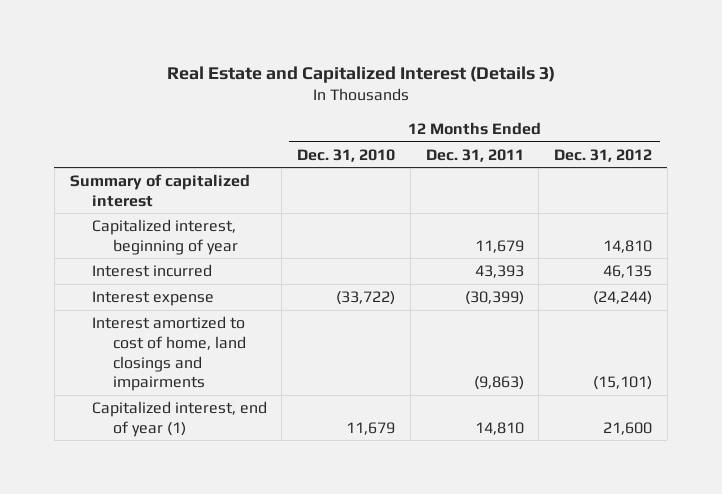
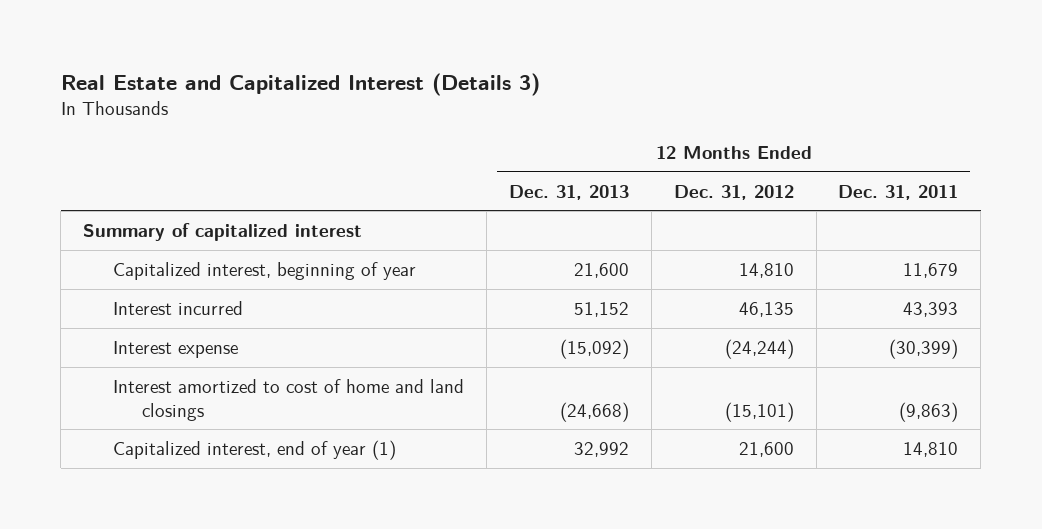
[297,148,396,162] Dec. 31, 2010 -> none
none -> [508,184,629,200] Dec. 31, 2013
[91,315,247,392] Interest amortized to cost of home, land closings and impairments -> [112,378,464,421] Interest amortized to cost of home and land closings

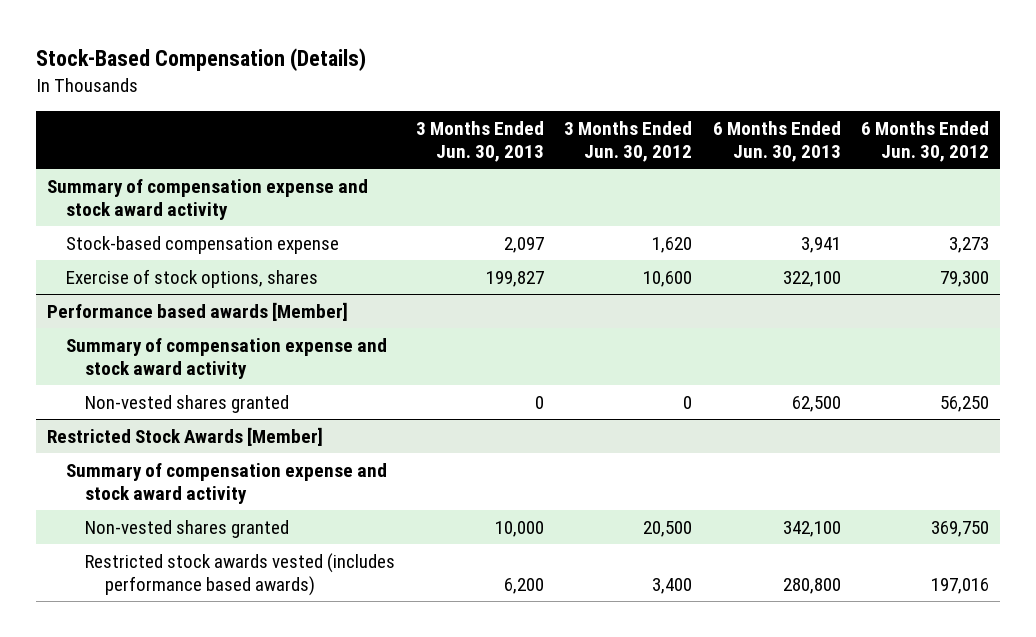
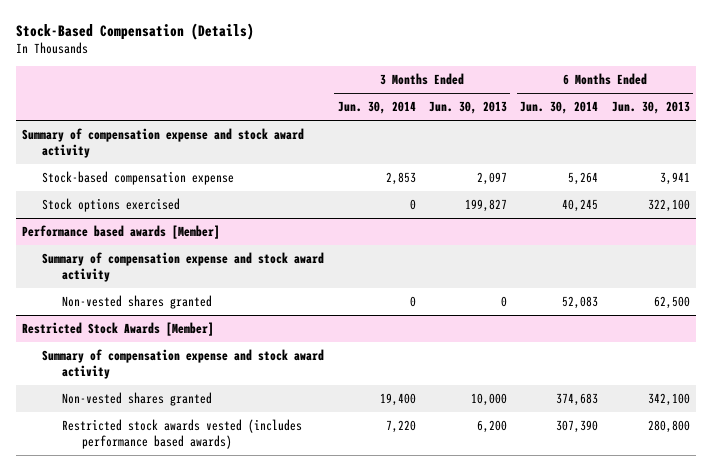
[564,120,693,162] 3 Months Ended Jun. 30, 2012 -> none
[861,120,990,162] 6 Months Ended Jun. 30, 2012 -> none
none -> [337,101,416,115] Jun. 30, 2014
none -> [520,101,599,115] Jun. 30, 2014
[65,268,318,288] Exercise of stock options, shares -> [42,197,181,212] Stock options exercised

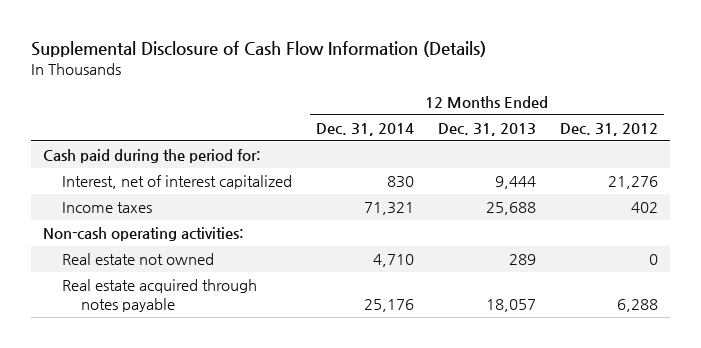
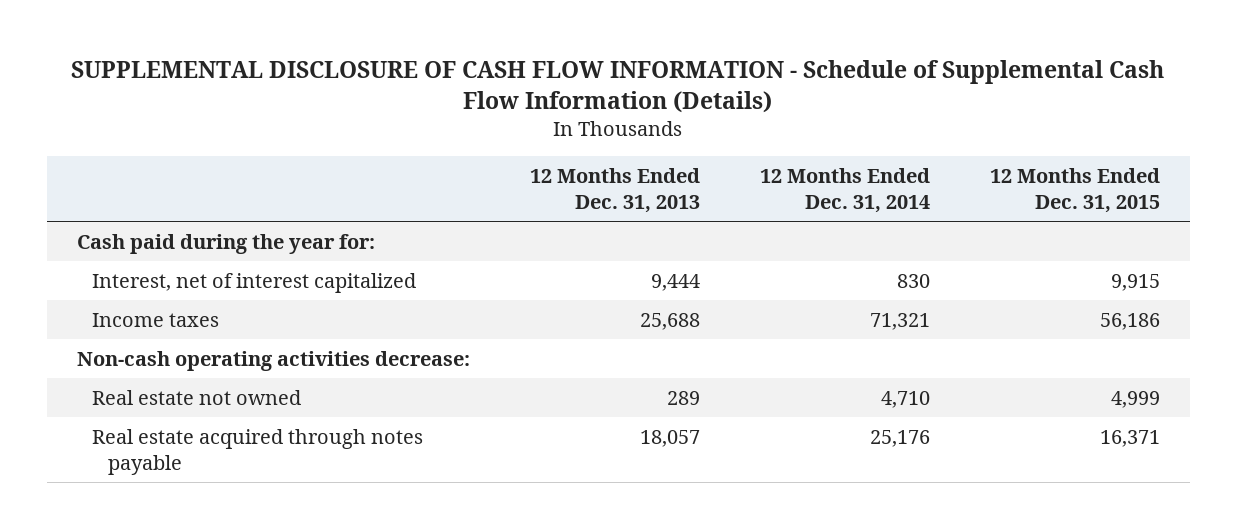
[31,40,487,57] Supplemental Disclosure of Cash Flow Information (Details) -> [71,59,1165,114] SUPPLEMENTAL DISCLOSURE OF CASH FLOW INFORMATION - Schedule of Supplemental Cash Flow Information (Details)
[559,122,658,136] Dec. 31, 2012 -> none
none -> [989,168,1160,213] 12 Months Ended Dec. 31, 2015
[42,149,261,164] Cash paid during the period for: -> [76,233,375,254] Cash paid during the year for:
[42,227,244,242] Non-cash operating activities: -> [76,350,470,371] Non-cash operating activities decrease:

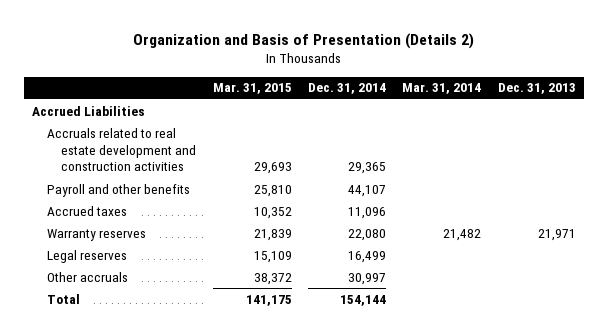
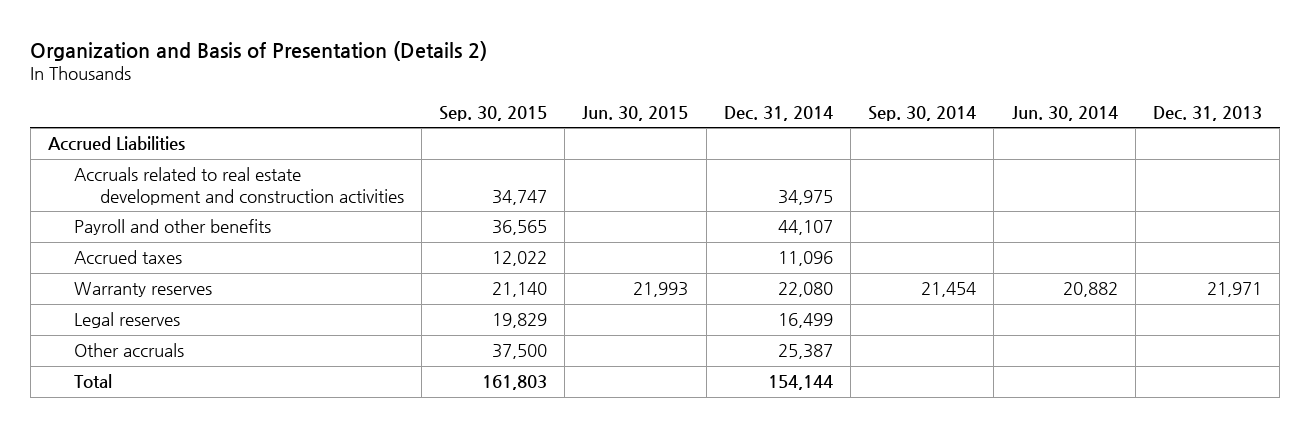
[212,83,292,95] Mar. 31, 2015 -> none
[402,83,482,95] Mar. 31, 2014 -> none
none -> [438,105,547,121] Sep. 30, 2015
none -> [582,105,689,121] Jun. 30, 2015
none -> [868,105,977,121] Sep. 30, 2014
none -> [1011,105,1118,121] Jun. 30, 2014
[347,162,386,175] 29,365 -> [777,189,833,205] 34,975
[347,272,386,285] 30,997 -> [777,344,833,360] 25,387

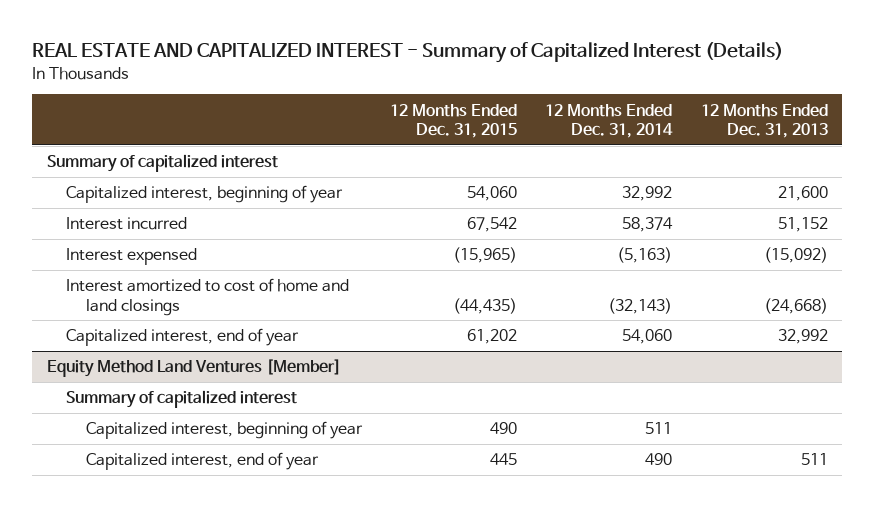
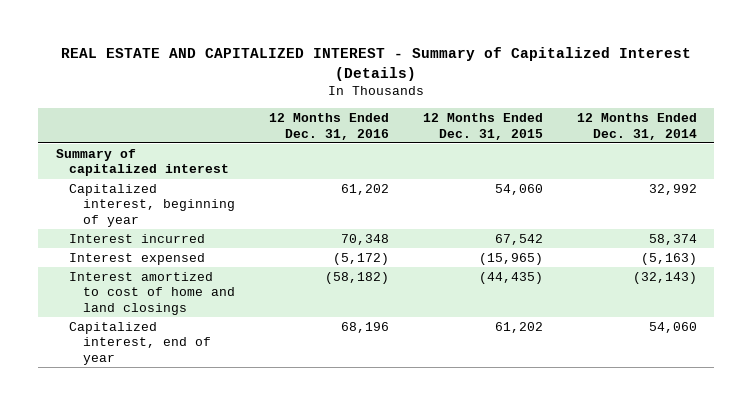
[700,103,828,139] 12 Months Ended Dec. 31, 2013 -> none
none -> [268,112,389,140] 12 Months Ended Dec. 31, 2016
[46,359,341,378] Equity Method Land Ventures [Member] -> none
[66,390,298,409] Summary of capitalized interest -> none
[85,421,363,440] Capitalized interest, beginning of year -> none
[85,452,319,471] Capitalized interest, end of year -> none

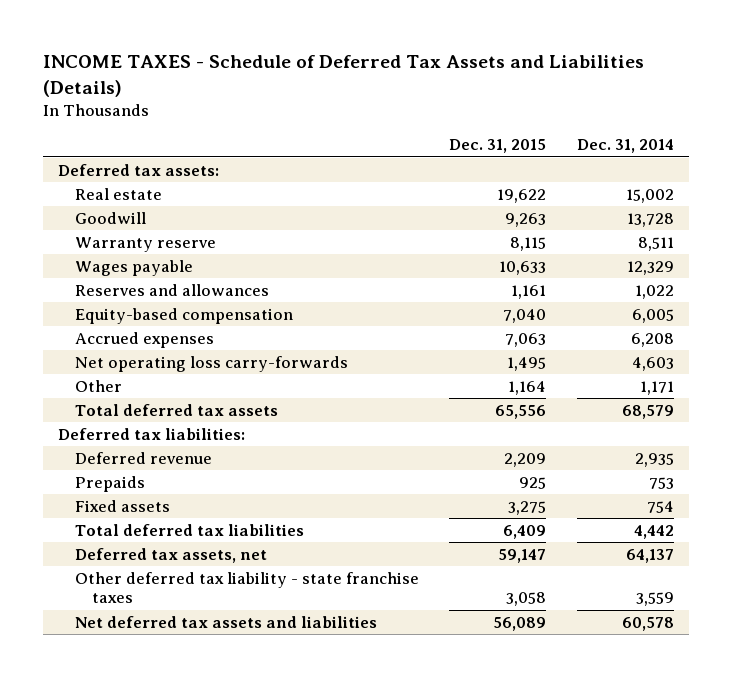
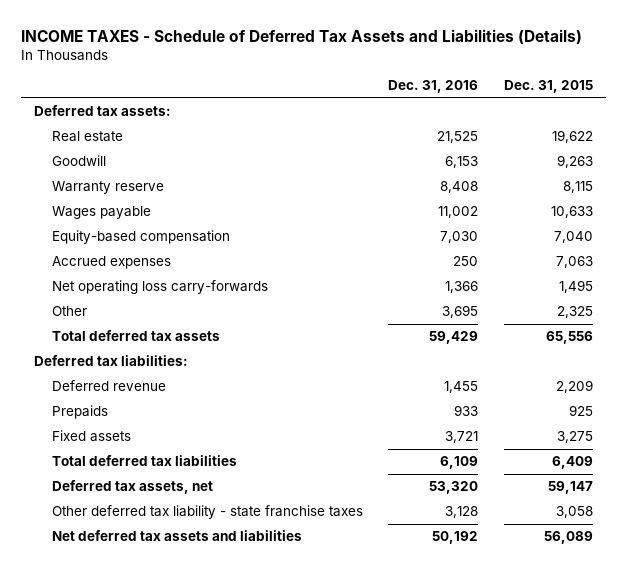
[576,139,674,154] Dec. 31, 2014 -> none
none -> [388,80,479,94] Dec. 31, 2016
[74,283,269,296] Reserves and allowances -> none
[508,380,547,395] 1,164 -> [556,306,593,319] 2,325

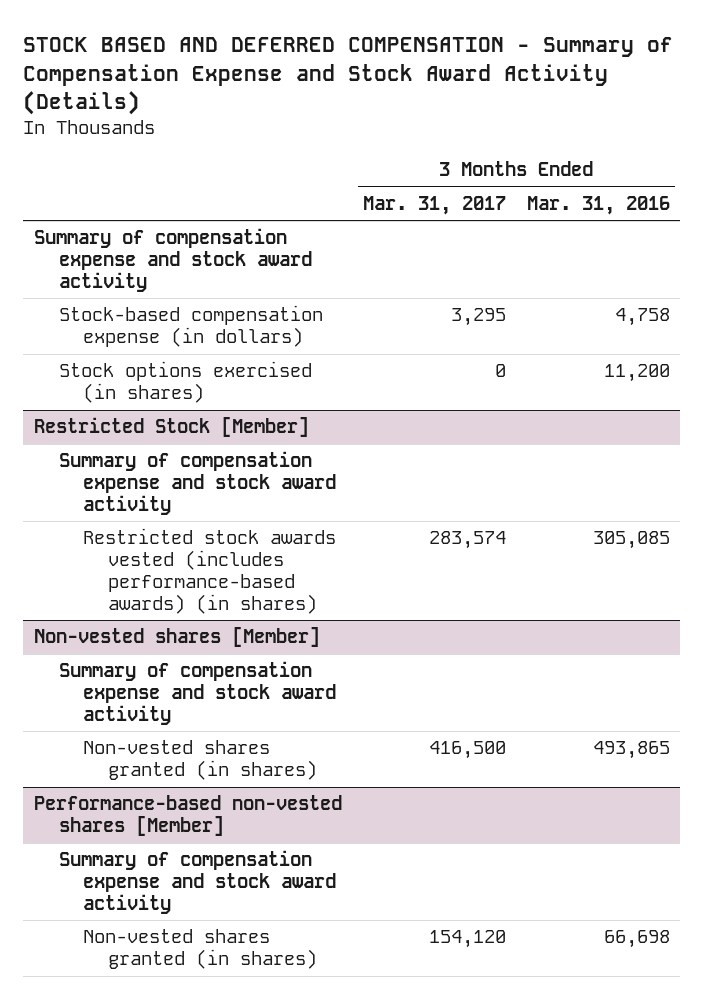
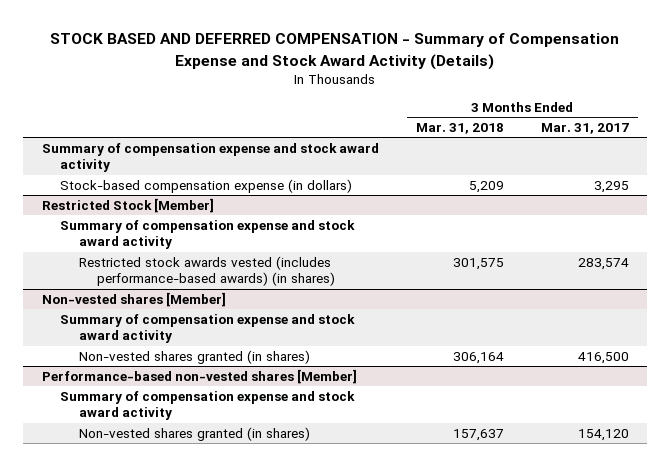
[526,195,670,215] Mar. 31, 2016 -> none
none -> [415,123,504,135] Mar. 31, 2018
[58,361,312,404] Stock options exercised (in shares) -> none

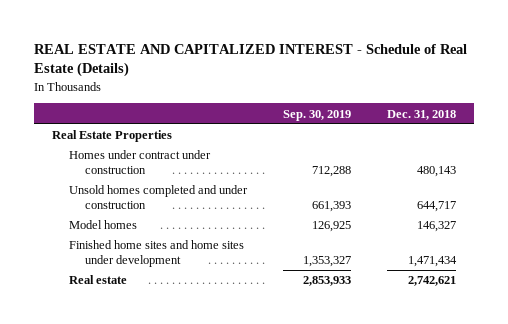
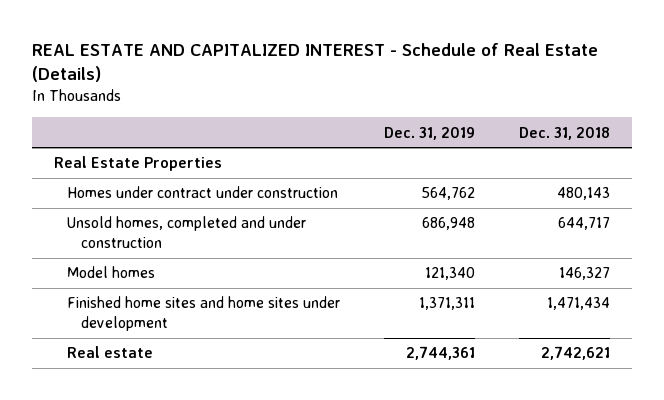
[282,109,351,121] Sep. 30, 2019 -> none
none -> [384,126,476,140] Dec. 31, 2019
[68,185,248,209] Unsold homes completed and under construction -> [67,216,307,249] Unsold homes, completed and under construction

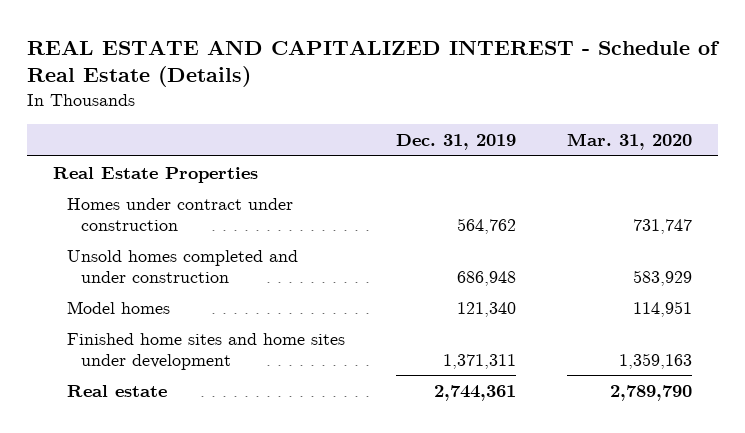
[519,126,611,140] Dec. 31, 2018 -> none
none -> [567,132,693,150] Mar. 31, 2020
[67,216,307,249] Unsold homes, completed and under construction -> [66,249,298,283] Unsold homes completed and under construction

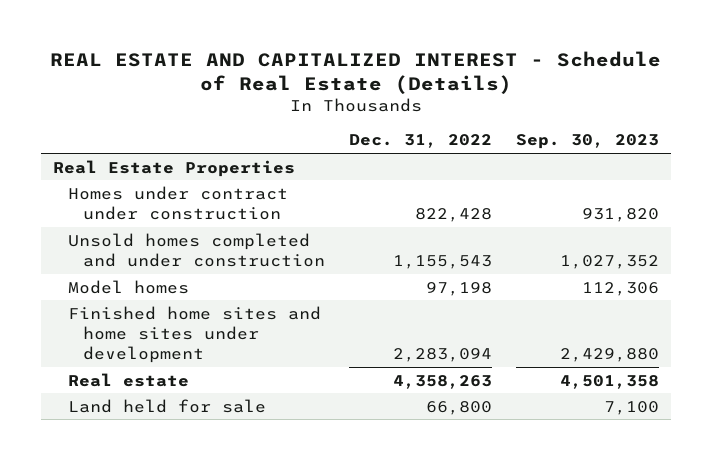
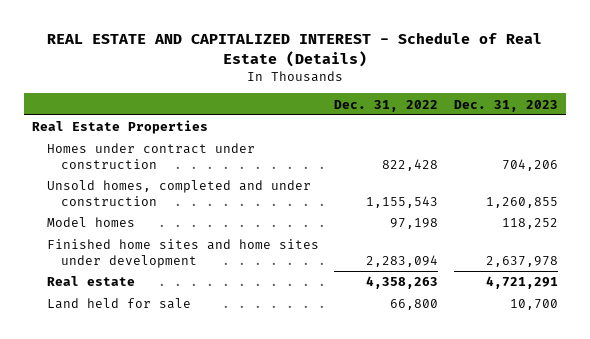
[516,134,660,150] Sep. 30, 2023 -> none
none -> [454,99,559,112] Dec. 31, 2023
[68,232,326,268] Unsold homes completed and under construction -> [46,180,311,206] Unsold homes, completed and under construction

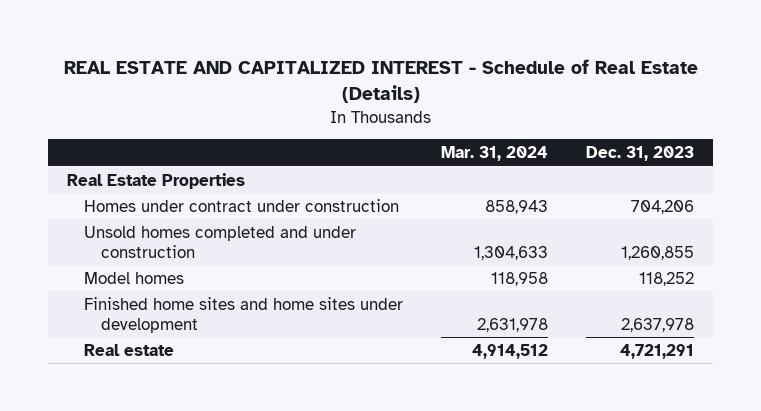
[334,99,439,112] Dec. 31, 2022 -> none
none -> [441,146,549,162] Mar. 31, 2024
[46,180,311,206] Unsold homes, completed and under construction -> [84,225,357,258] Unsold homes completed and under construction
[46,298,191,310] Land held for sale -> none

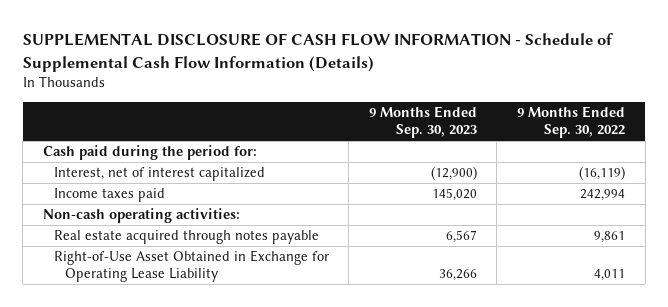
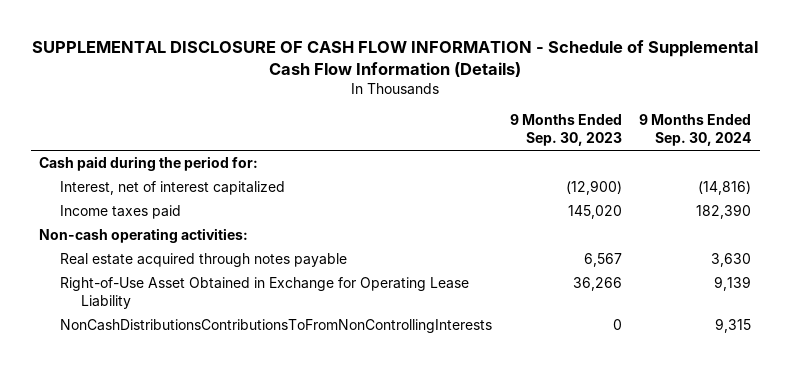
[517,106,626,139] 9 Months Ended Sep. 30, 2022 -> none
none -> [638,114,751,147] 9 Months Ended Sep. 30, 2024
none -> [60,319,493,334] NonCashDistributionsContributionsToFromNonControllingInterests

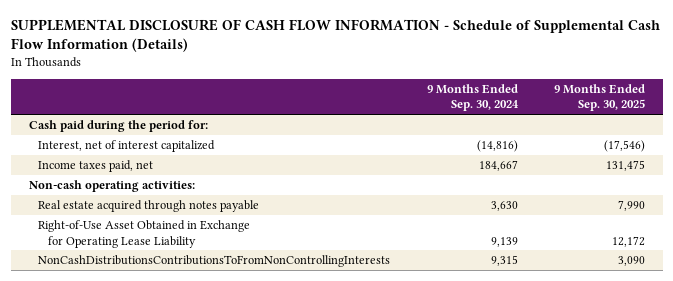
[509,114,622,147] 9 Months Ended Sep. 30, 2023 -> none
none -> [553,83,645,112] 9 Months Ended Sep. 30, 2025
[60,205,182,220] Income taxes paid -> [38,160,154,173] Income taxes paid, net
[695,204,751,220] 182,390 -> [478,160,518,172] 184,667

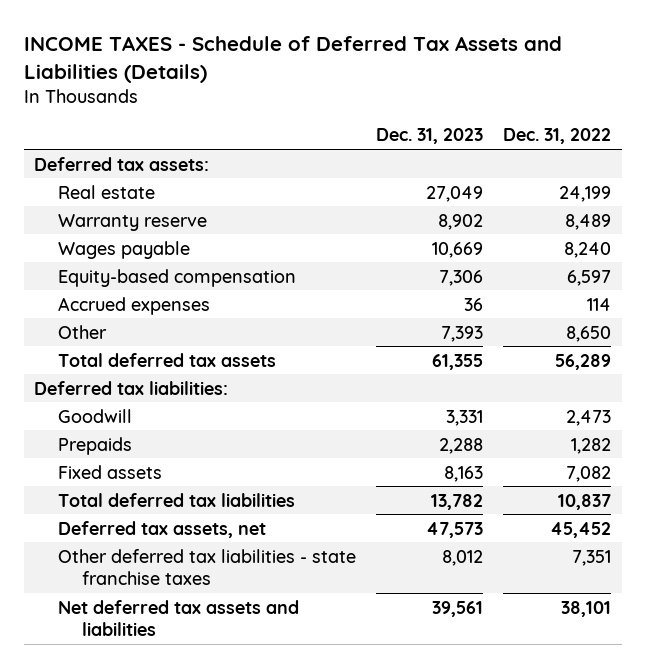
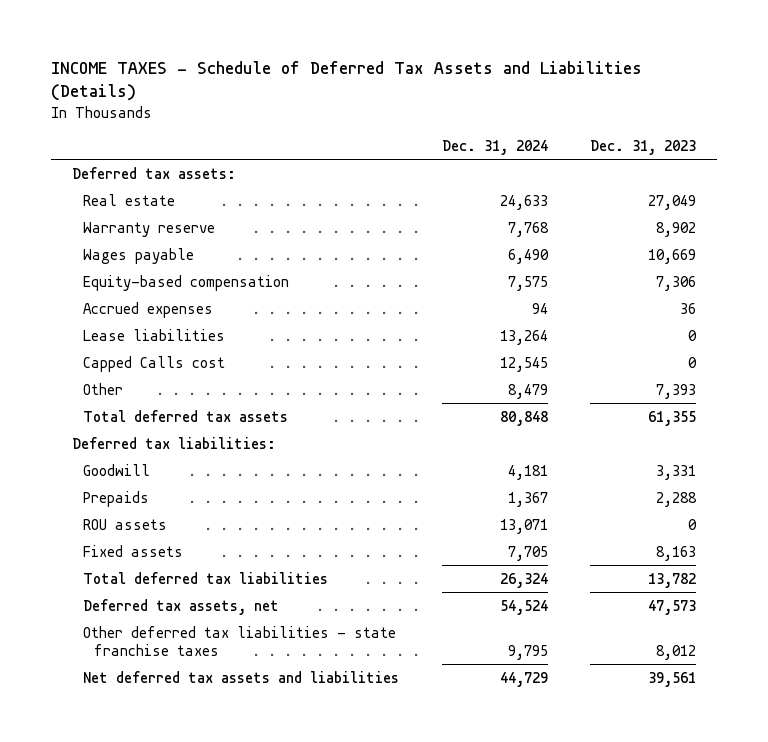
[503,128,612,145] Dec. 31, 2022 -> none
none -> [441,140,548,156] Dec. 31, 2024
none -> [83,328,226,341] Lease liabilities
none -> [83,355,226,372] Capped Calls cost
none -> [83,518,168,530] ROU assets

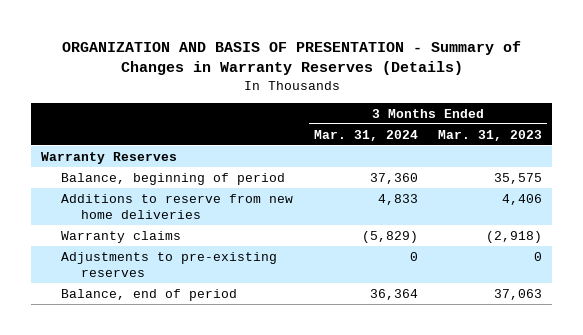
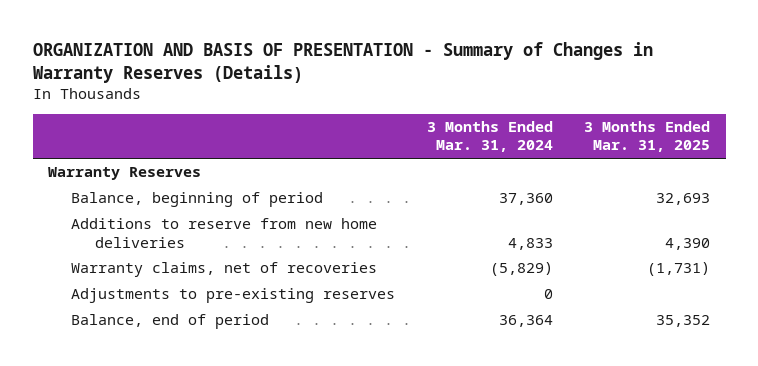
[438,129,543,141] Mar. 31, 2023 -> none
none -> [583,120,710,153] 3 Months Ended Mar. 31, 2025
[61,230,182,243] Warranty claims -> [71,262,378,278] Warranty claims, net of recoveries

